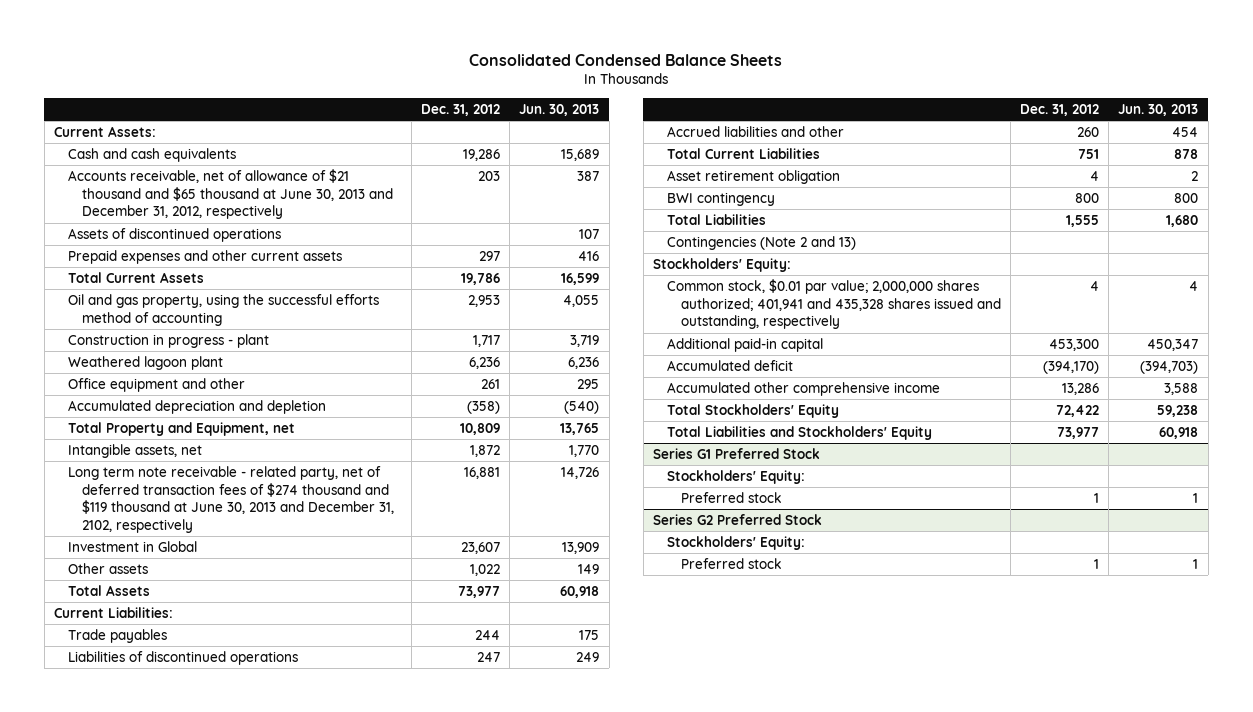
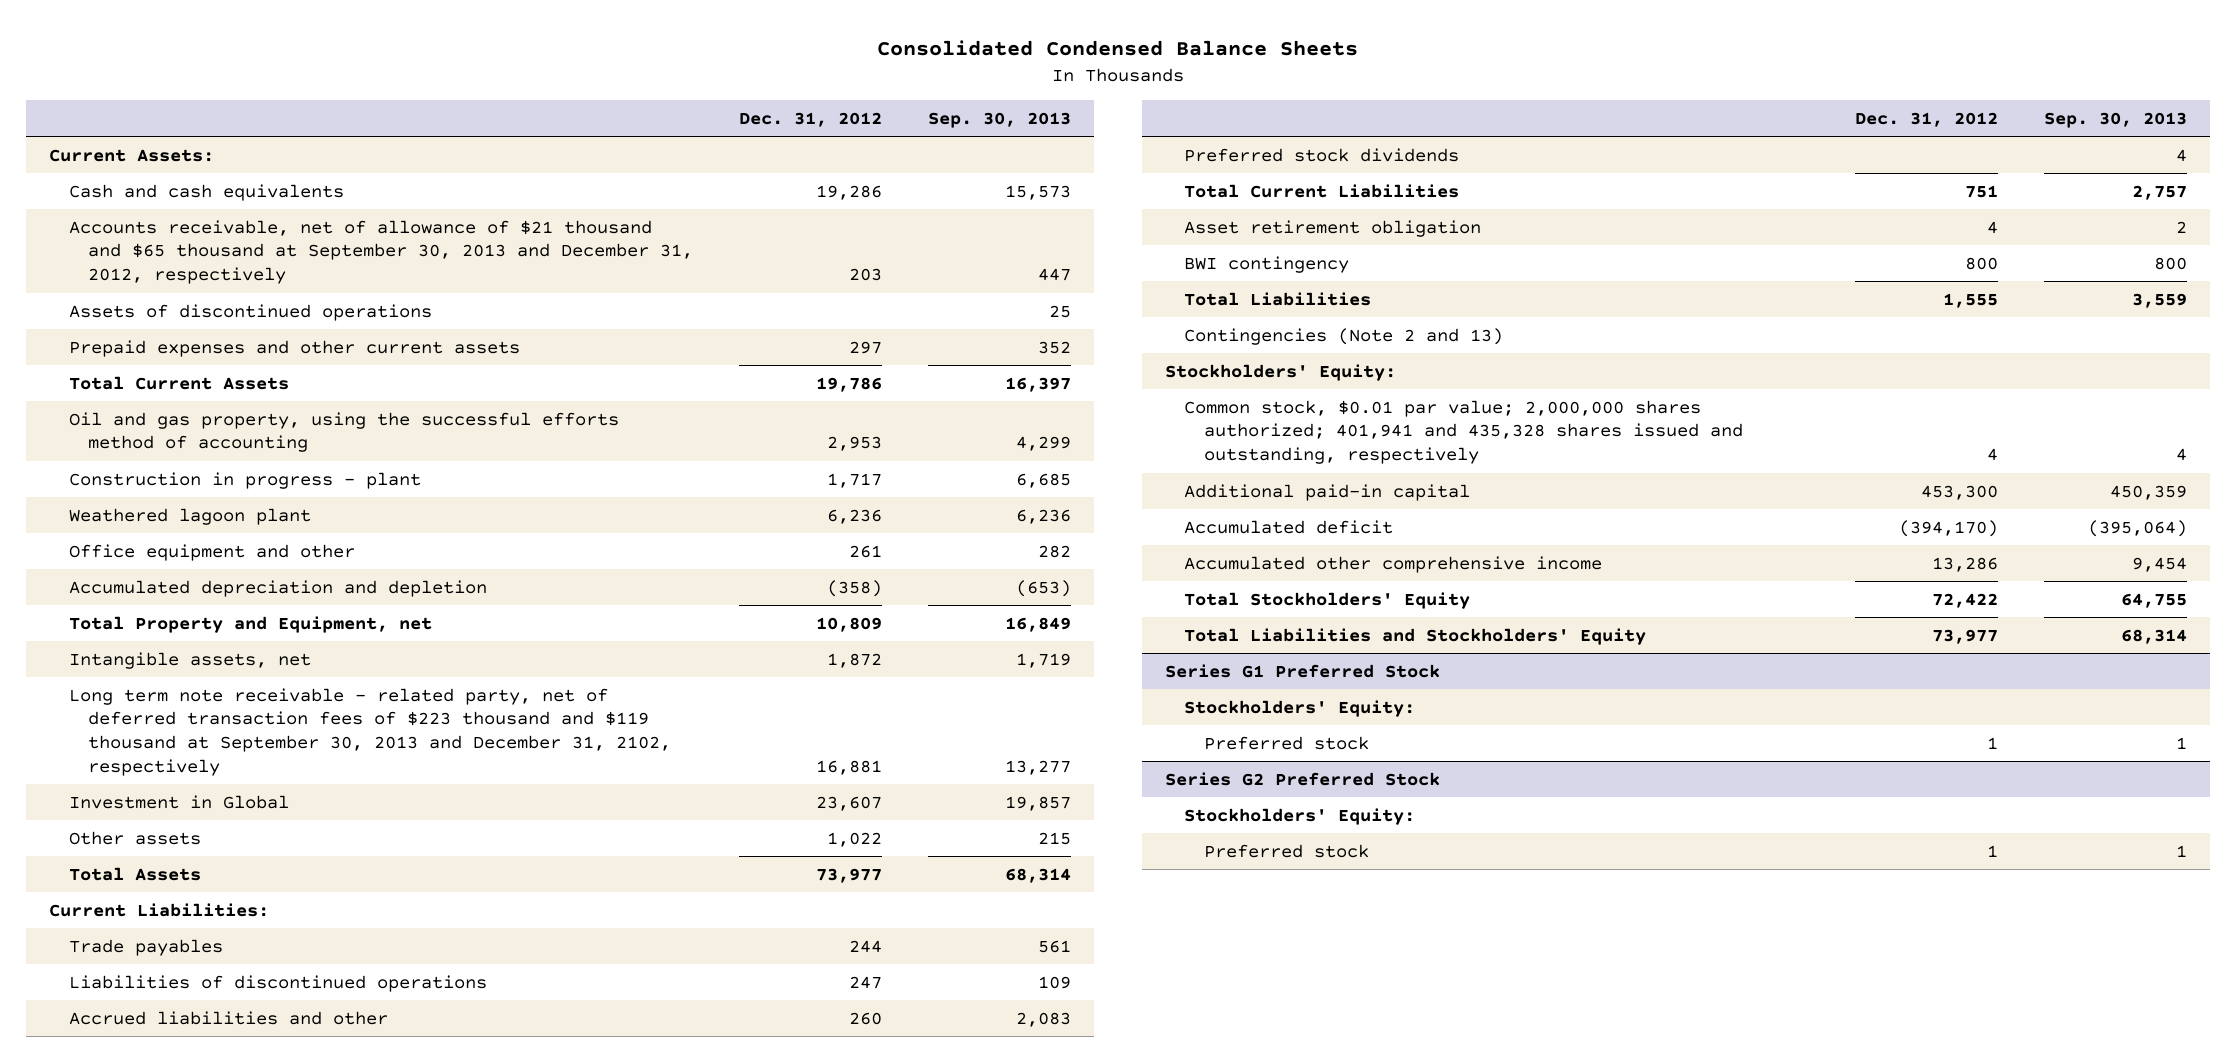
[519,104,600,117] Jun. 30, 2013 -> none
none -> [928,111,1072,128] Sep. 30, 2013
[67,169,393,220] Accounts receivable, net of allowance of $21 thousand and $65 thousand at June 30, 2013 and December 31, 2012, respectively -> [68,219,694,285] Accounts receivable, net of allowance of $21 thousand and $65 thousand at September 30, 2013 and December 31, 2012, respectively
[67,466,394,534] Long term note receivable - related party, net of deferred transaction fees of $274 thousand and $119 thousand at June 30, 2013 and December 31, 2102, respectively -> [68,687,672,776] Long term note receivable - related party, net of deferred transaction fees of $223 thousand and $119 thousand at September 30, 2013 and December 31, 2102, respectively
none -> [1184,147,1460,162] Preferred stock dividends

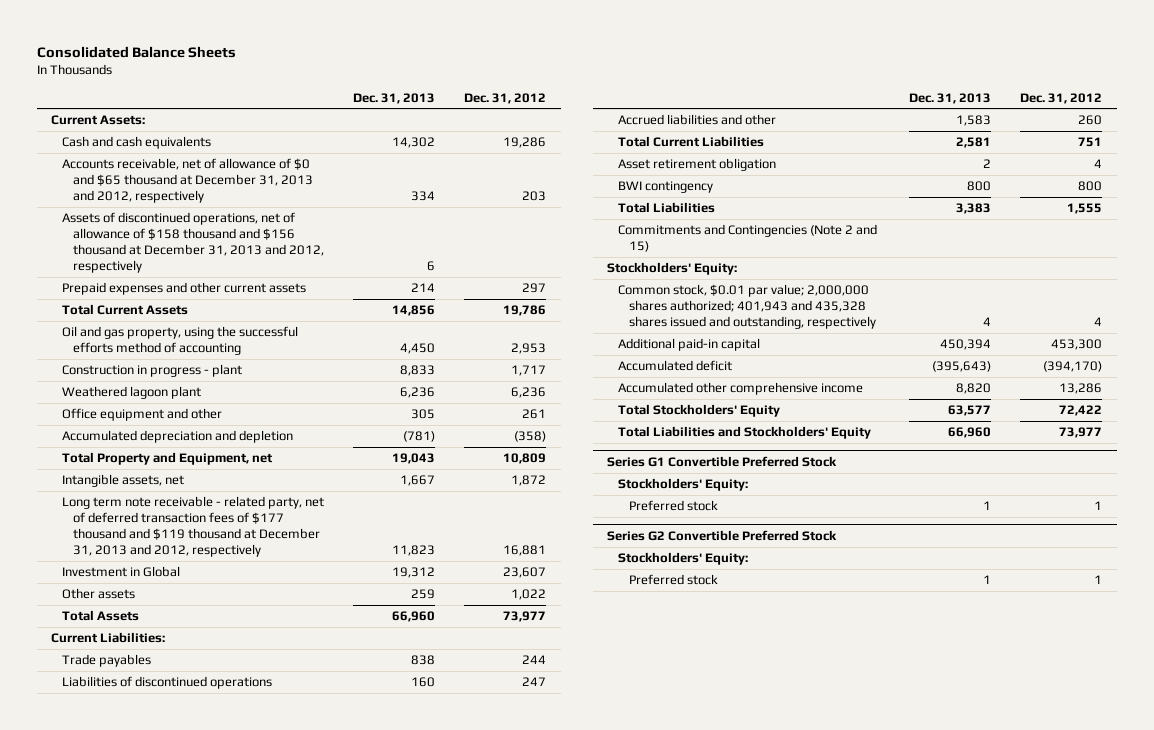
[876,40,1358,57] Consolidated Condensed Balance Sheets -> [36,45,236,58] Consolidated Balance Sheets
[928,111,1072,128] Sep. 30, 2013 -> none
none -> [353,92,436,104] Dec. 31, 2013
[68,219,694,285] Accounts receivable, net of allowance of $21 thousand and $65 thousand at September 30, 2013 and December 31, 2012, respectively -> [62,157,313,203] Accounts receivable, net of allowance of $0 and $65 thousand at December 31, 2013 and 2012, respectively
[68,303,432,321] Assets of discontinued operations -> [62,211,324,273] Assets of discontinued operations, net of allowance of $158 thousand and $156 thousand at December 31, 2013 and 2012, respectively
[68,687,672,776] Long term note receivable - related party, net of deferred transaction fees of $223 thousand and $119 thousand at September 30, 2013 and December 31, 2102, respectively -> [62,495,325,557] Long term note receivable - related party, net of deferred transaction fees of $177 thousand and $119 thousand at December 31, 2013 and 2012, respectively
[1184,147,1460,162] Preferred stock dividends -> none
[1184,327,1504,345] Contingencies (Note 2 and 13) -> [618,223,878,252] Commitments and Contingencies (Note 2 and 15)
[1184,399,1744,465] Common stock, $0.01 par value; 2,000,000 shares authorized; 401,941 and 435,328 shares issued and outstanding, respectively -> [618,283,876,329] Common stock, $0.01 par value; 2,000,000 shares authorized; 401,943 and 435,328 shares issued and outstanding, respectively
[1164,663,1440,678] Series G1 Preferred Stock -> [607,455,838,467] Series G1 Convertible Preferred Stock
[1164,771,1440,786] Series G2 Preferred Stock -> [607,529,838,541] Series G2 Convertible Preferred Stock

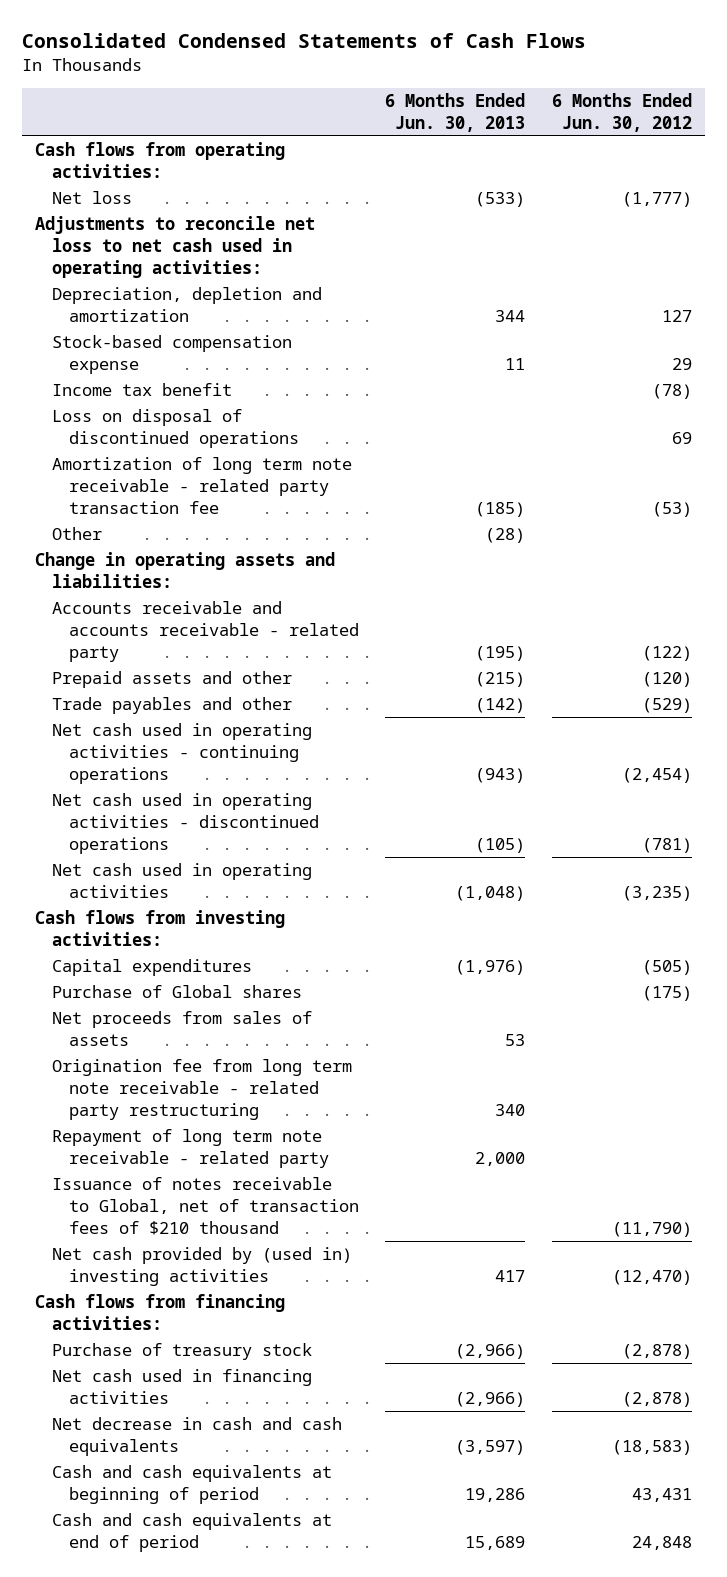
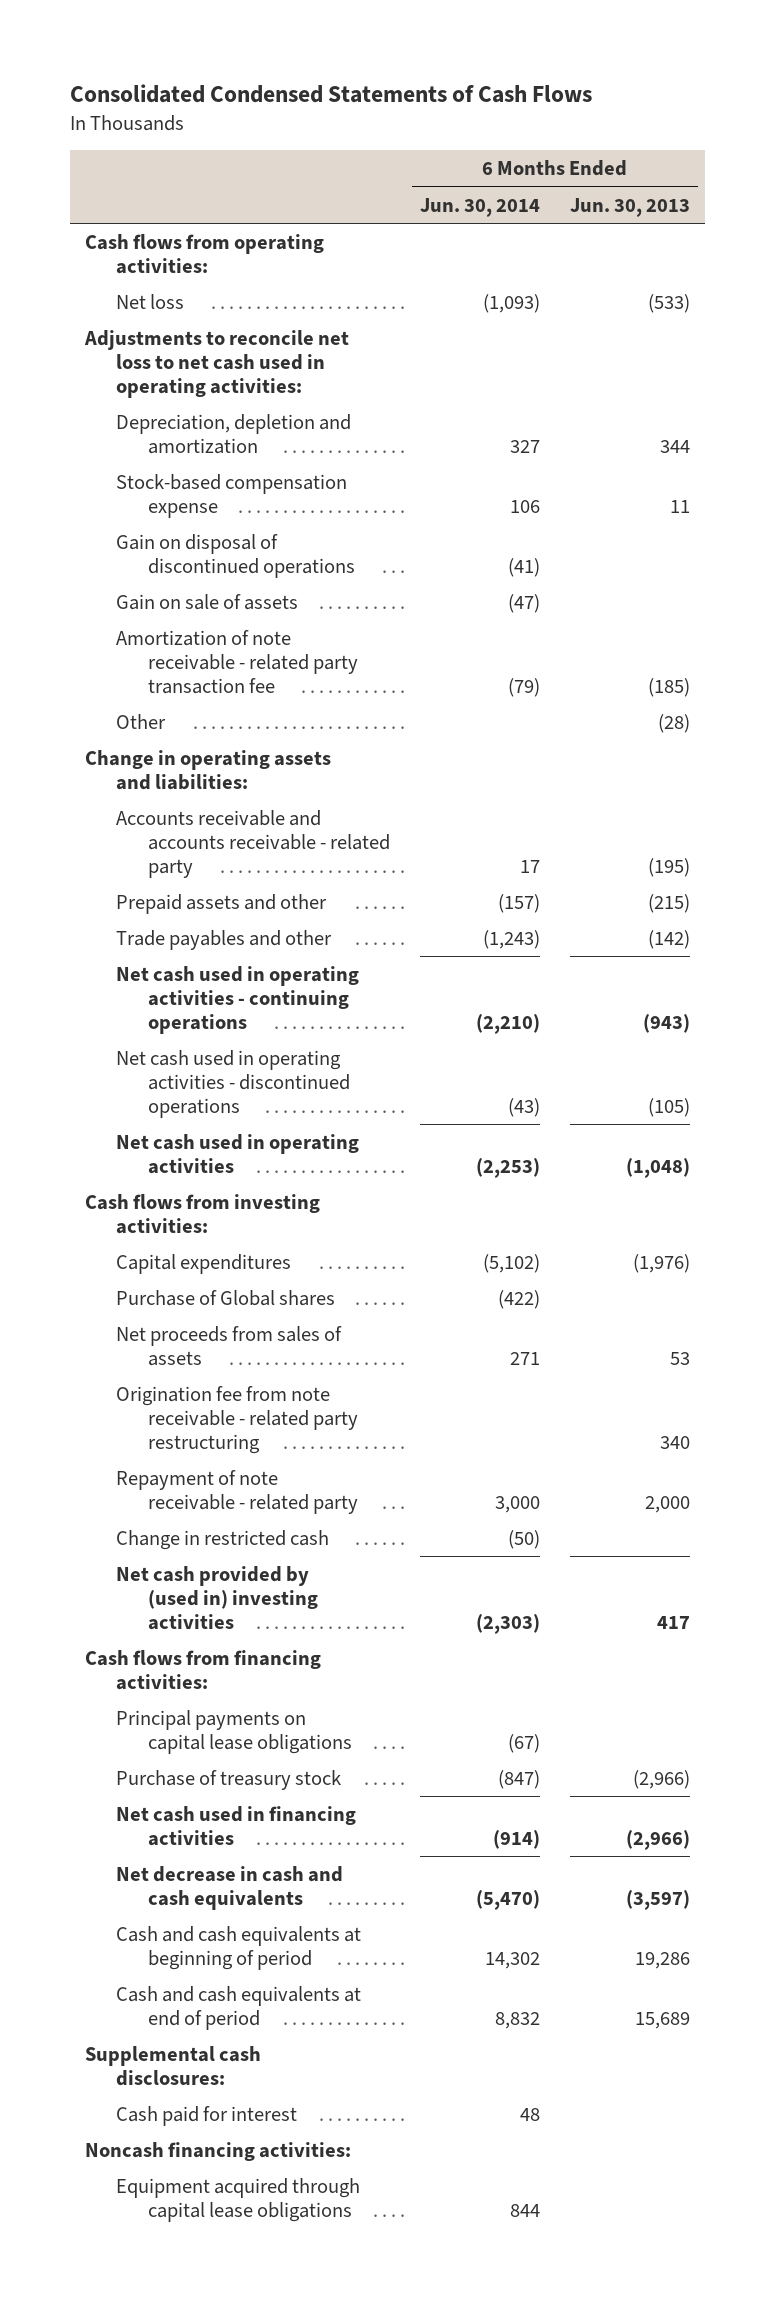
[552,92,693,132] 6 Months Ended Jun. 30, 2012 -> none
none -> [420,197,541,217] Jun. 30, 2014
[52,383,233,397] Income tax benefit -> none
[52,409,299,448] Loss on disposal of discontinued operations -> [116,534,355,579] Gain on disposal of discontinued operations
none -> [116,594,299,611] Gain on sale of assets
[52,457,353,514] Amortization of long term note receivable - related party transaction fee -> [116,630,358,695] Amortization of note receivable - related party transaction fee
[52,1177,359,1235] Issuance of notes receivable to Global, net of transaction fees of $210 thousand -> none
[52,1059,353,1120] Origination fee from long term note receivable - related party restructuring -> [116,1386,358,1455] Origination fee from note receivable - related party restructuring
[52,1129,329,1168] Repayment of long term note receivable - related party -> [116,1470,358,1515] Repayment of note receivable - related party
none -> [116,1530,330,1551] Change in restricted cash
none -> [116,1710,352,1755] Principal payments on capital lease obligations
none -> [84,2046,261,2087] Supplemental cash disclosures:
none -> [116,2106,298,2127] Cash paid for interest
none -> [84,2142,351,2162] Noncash financing activities:
none -> [116,2178,361,2223] Equipment acquired through capital lease obligations

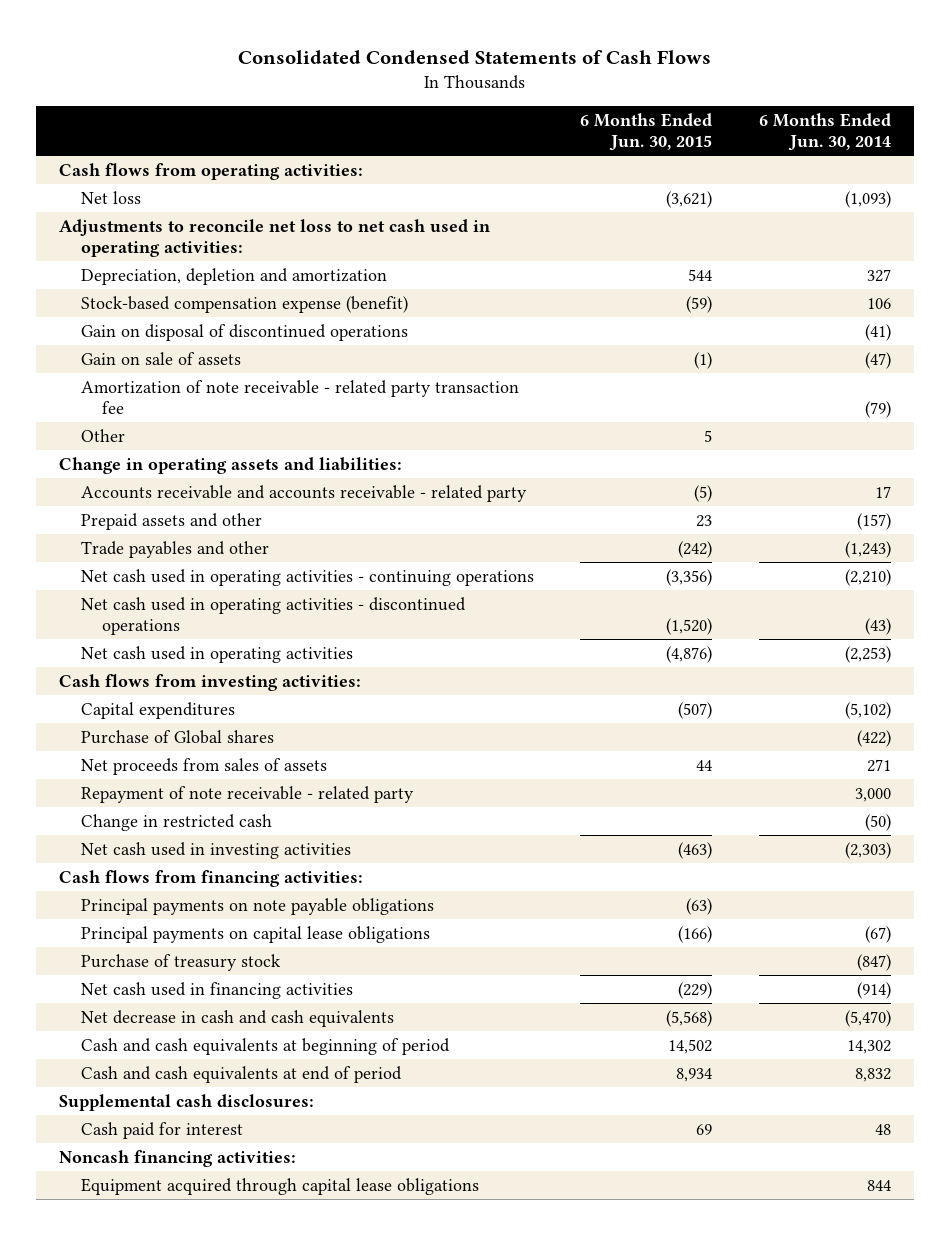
[570,197,691,217] Jun. 30, 2013 -> none
none -> [580,112,713,151] 6 Months Ended Jun. 30, 2015
[116,474,348,519] Stock-based compensation expense -> [80,296,408,314] Stock-based compensation expense (benefit)
[116,1386,358,1455] Origination fee from note receivable - related party restructuring -> none
[116,1566,318,1631] Net cash provided by (used in) investing activities -> [80,842,351,860] Net cash used in investing activities
none -> [80,898,434,916] Principal payments on note payable obligations

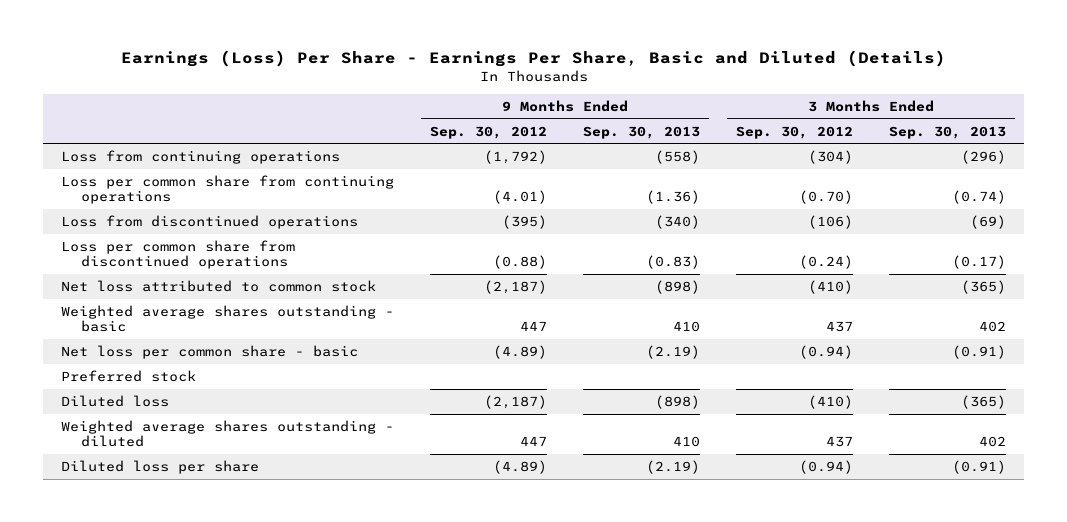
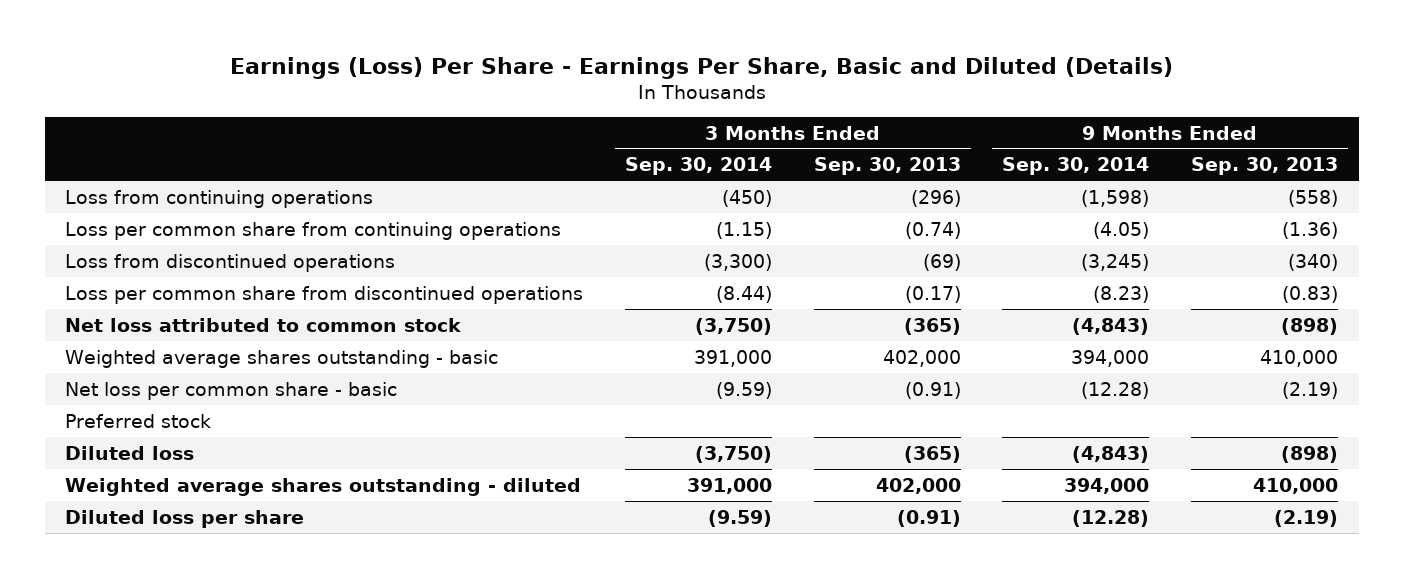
[430,125,548,139] Sep. 30, 2012 -> none
[736,125,854,139] Sep. 30, 2012 -> none
none -> [625,157,773,176] Sep. 30, 2014
none -> [1002,157,1150,176] Sep. 30, 2014
[673,321,701,333] 410 -> [1259,349,1338,367] 410,000
[979,321,1007,333] 402 -> [882,349,961,367] 402,000
[673,436,701,448] 410 -> [1252,477,1338,494] 410,000
[979,436,1007,448] 402 -> [875,477,961,494] 402,000

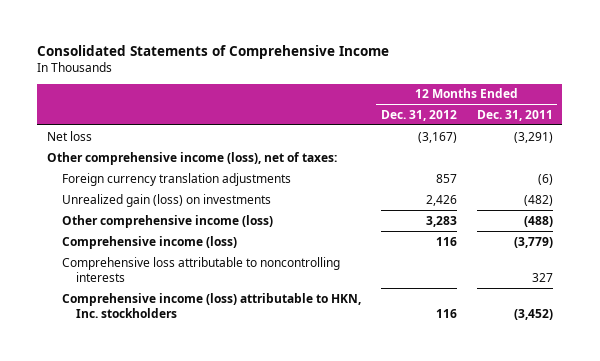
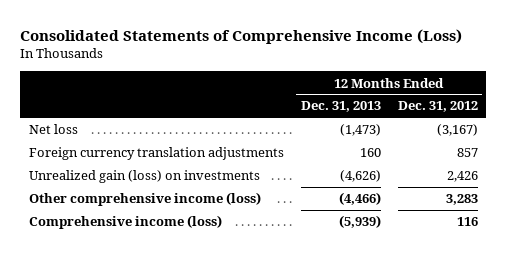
[37,44,390,59] Consolidated Statements of Comprehensive Income -> [20,28,463,44] Consolidated Statements of Comprehensive Income (Loss)
[476,109,553,121] Dec. 31, 2011 -> none
none -> [300,101,381,113] Dec. 31, 2013
[47,151,338,165] Other comprehensive income (loss), net of taxes: -> none
[61,256,340,282] Comprehensive loss attributable to noncontrolling interests -> none
[61,292,361,318] Comprehensive income (loss) attributable to HKN, Inc. stockholders -> none

